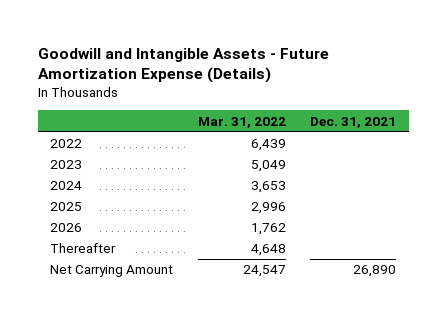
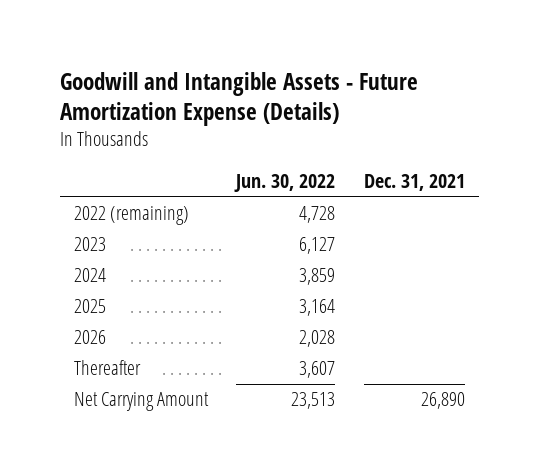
[197,116,286,128] Mar. 31, 2022 -> none
none -> [234,174,336,193] Jun. 30, 2022
[50,139,83,149] 2022 -> [74,206,190,226] 2022 (remaining)

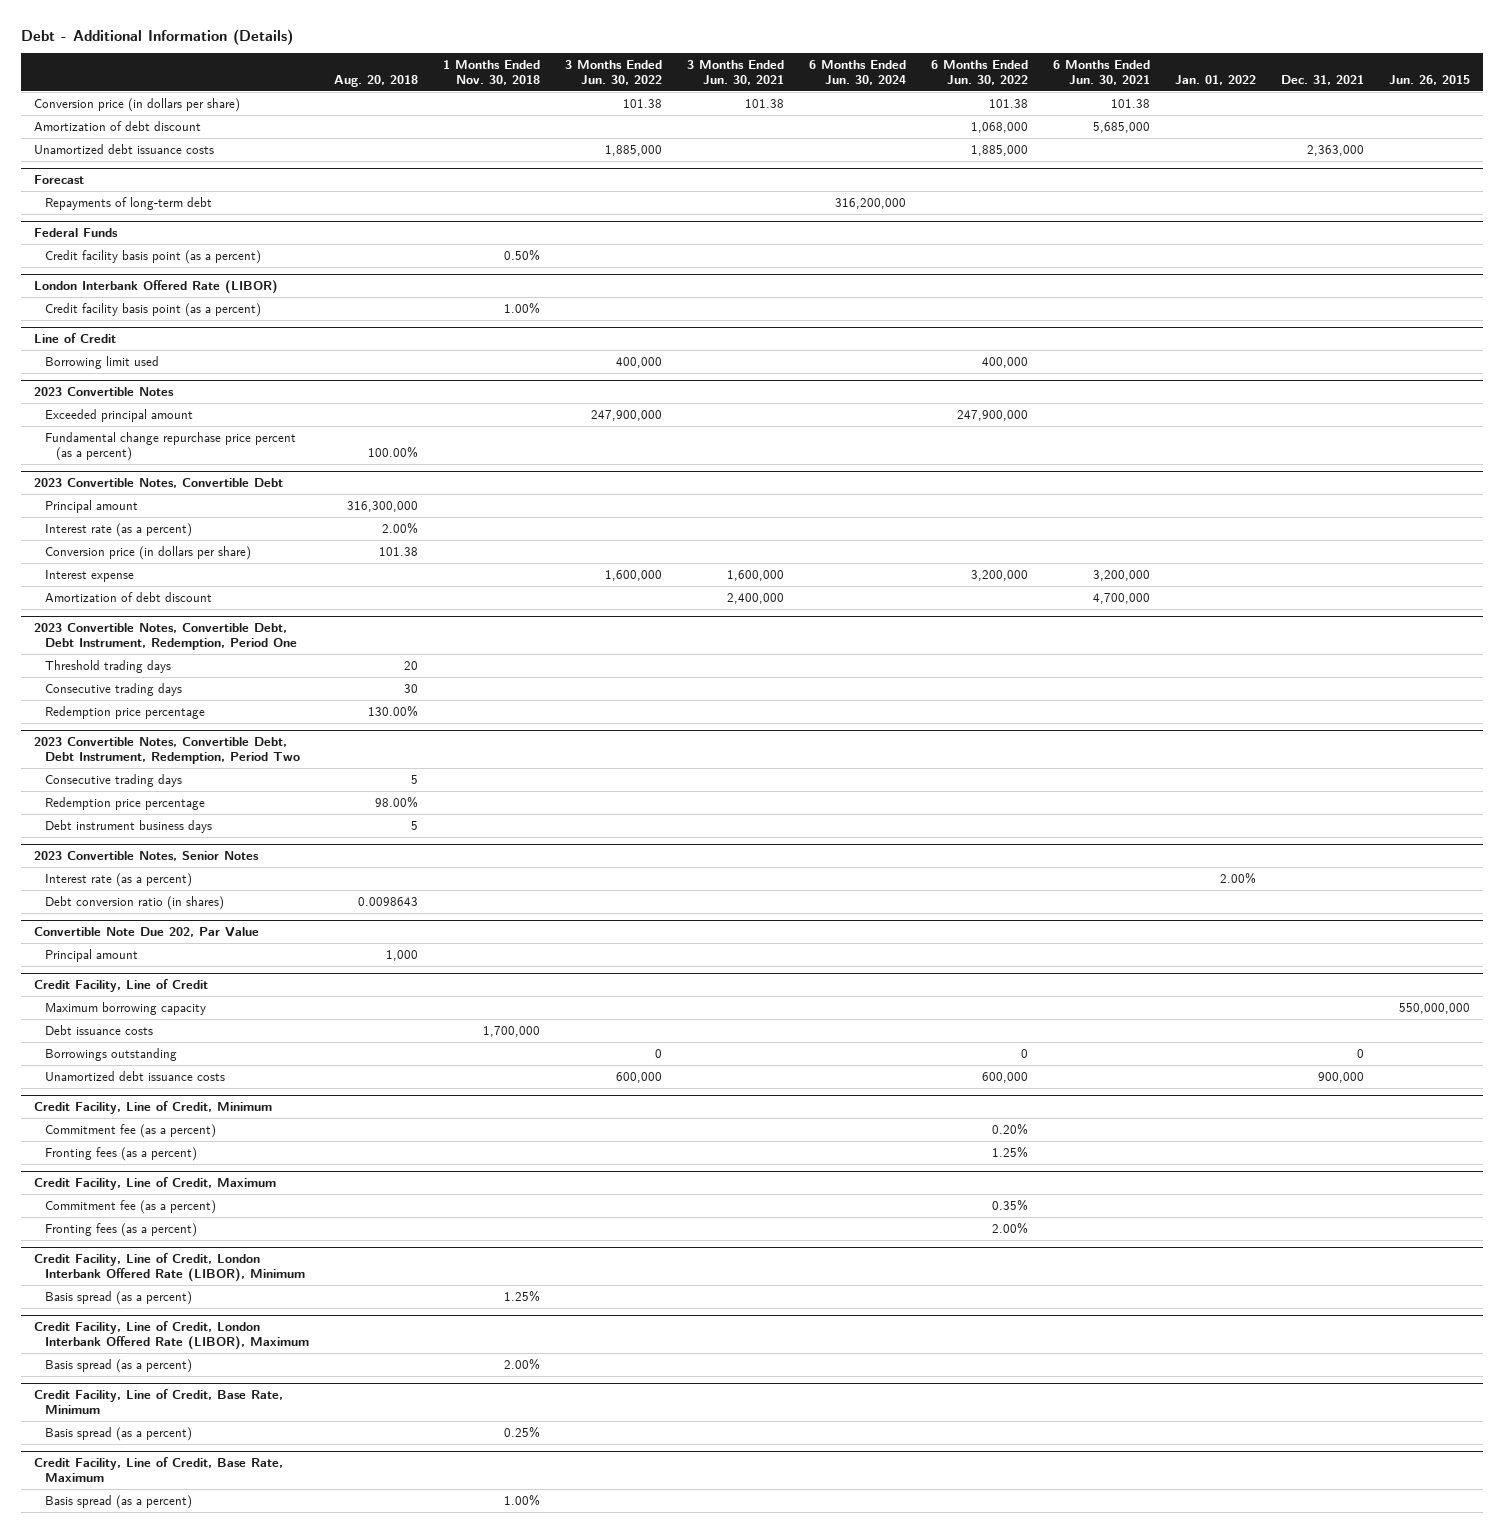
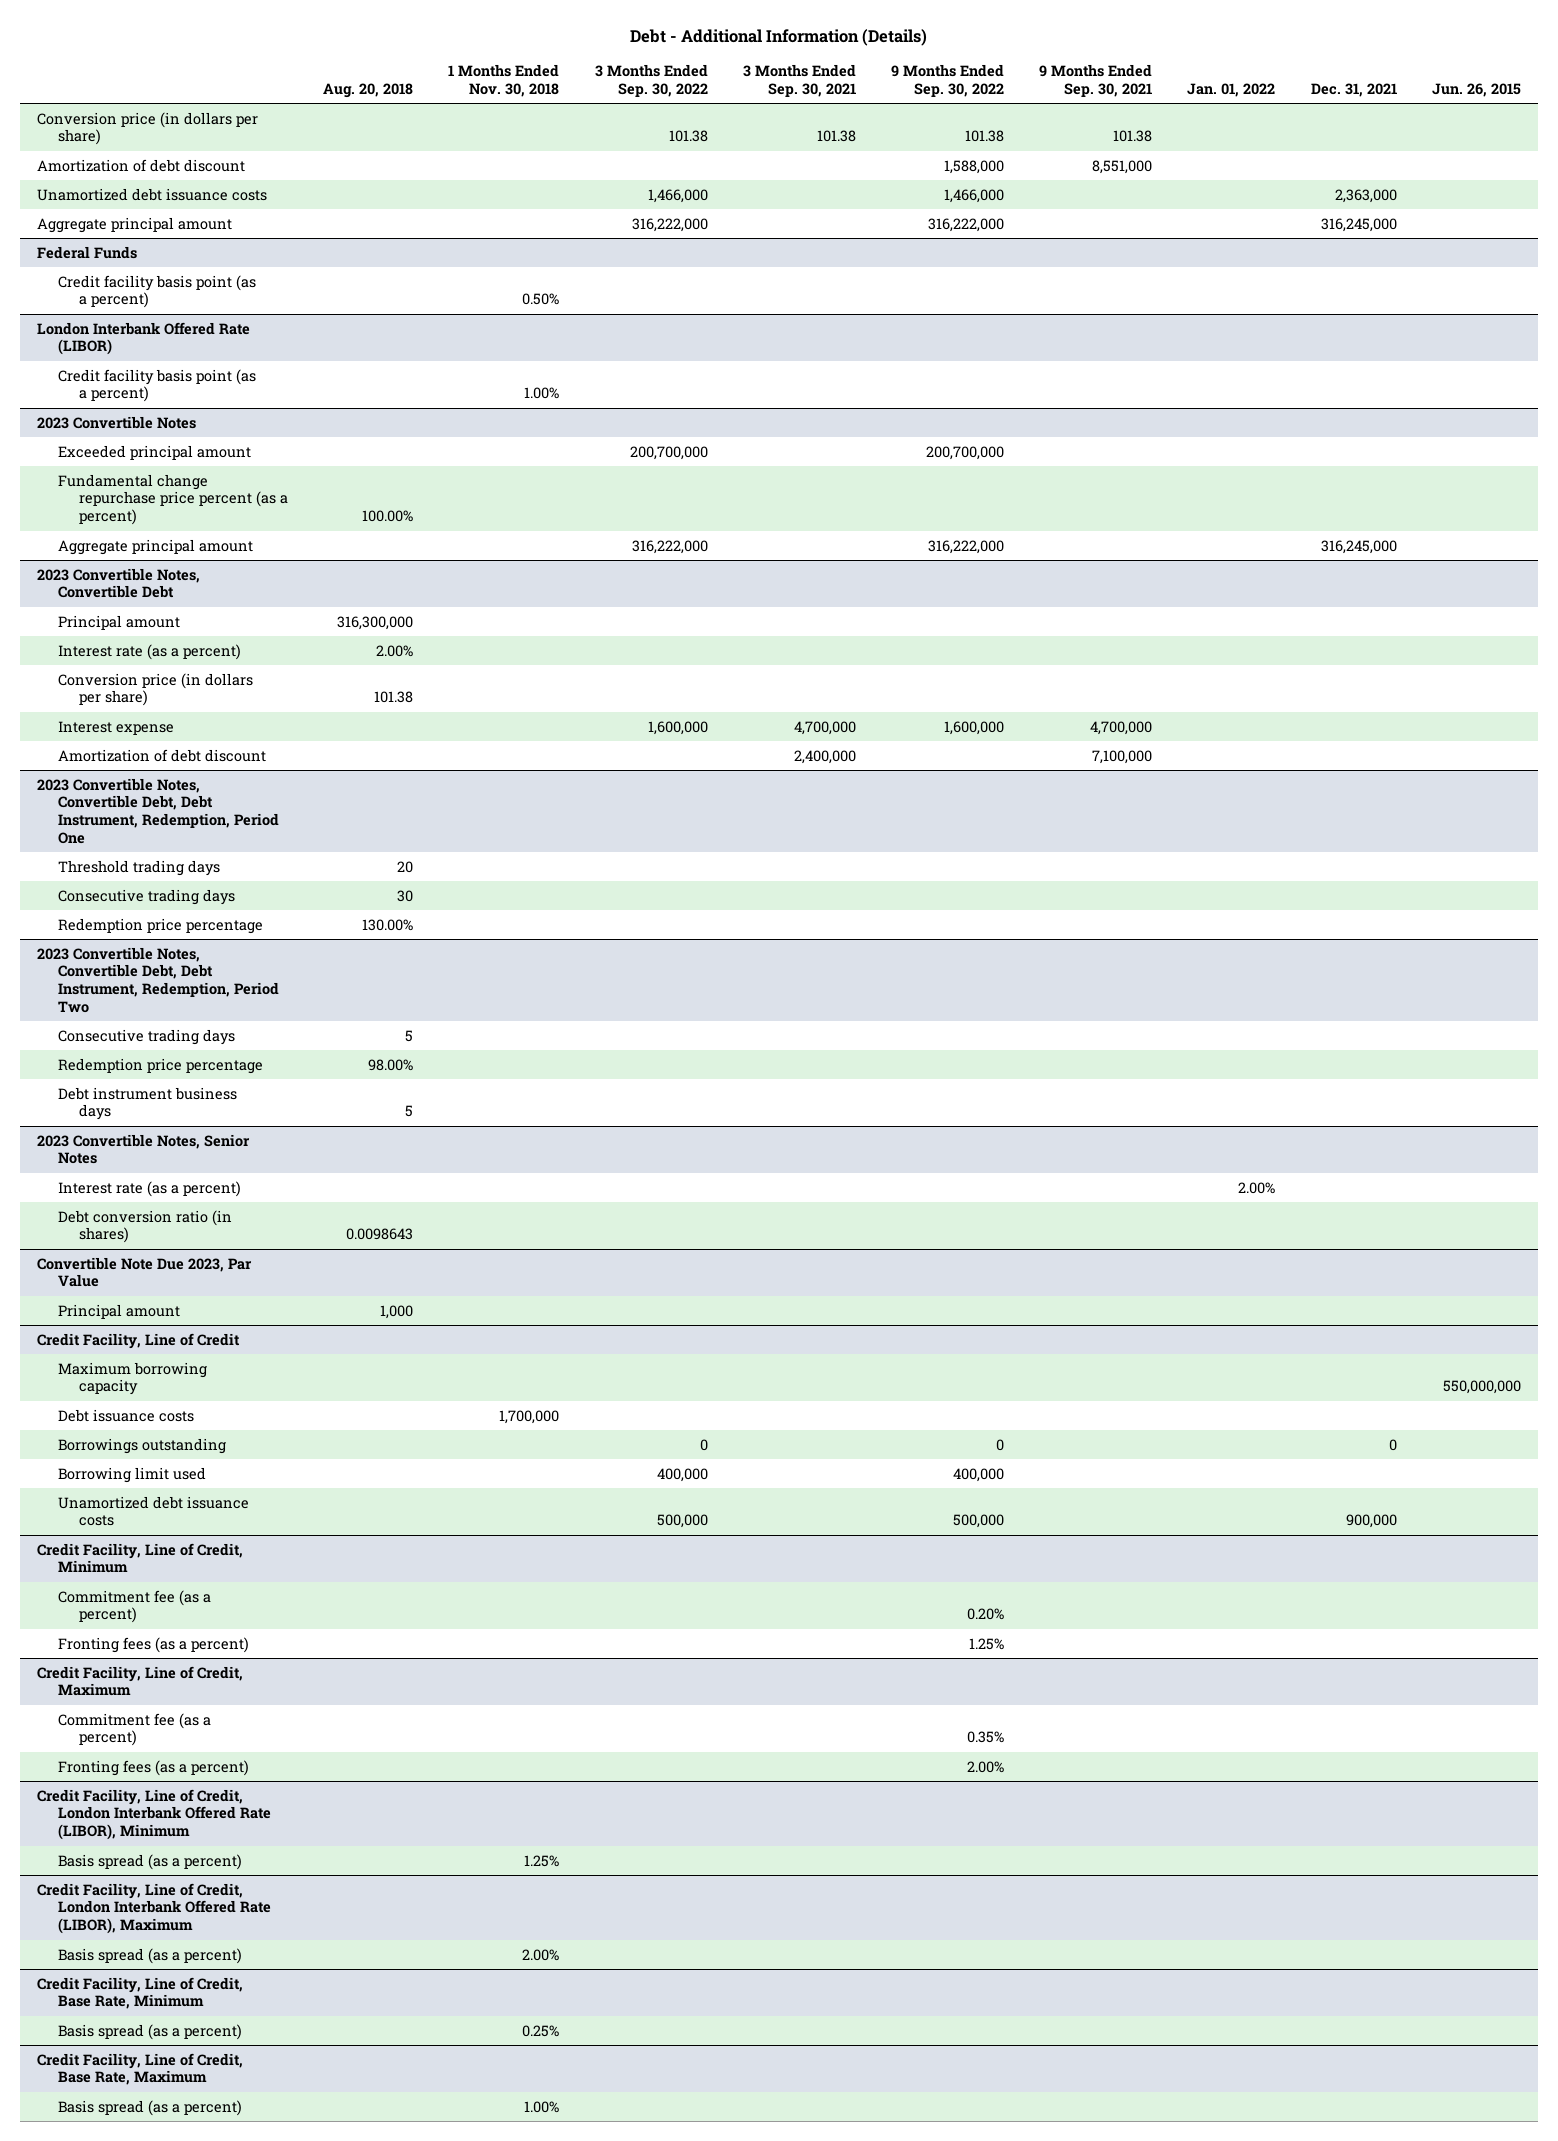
[565,59,663,85] 3 Months Ended Jun. 30, 2022 -> none
[687,59,785,85] 3 Months Ended Jun. 30, 2021 -> none
[809,59,907,85] 6 Months Ended Jun. 30, 2024 -> none
[931,59,1029,85] 6 Months Ended Jun. 30, 2022 -> none
[1053,59,1151,85] 6 Months Ended Jun. 30, 2021 -> none
none -> [594,63,708,97] 3 Months Ended Sep. 30, 2022
none -> [742,63,856,97] 3 Months Ended Sep. 30, 2021
none -> [890,63,1004,97] 9 Months Ended Sep. 30, 2022
none -> [1039,63,1153,97] 9 Months Ended Sep. 30, 2021
[33,175,84,185] Forecast -> none
[44,196,212,210] Repayments of long-term debt -> none
none -> [37,216,233,233] Aggregate principal amount
[33,333,116,344] Line of Credit -> none
[44,355,159,369] Borrowing limit used -> none
none -> [58,538,254,555] Aggregate principal amount
[33,927,259,938] Convertible Note Due 202, Par Value -> [37,1256,253,1288] Convertible Note Due 2023, Par Value
none -> [58,1466,207,1483] Borrowing limit used

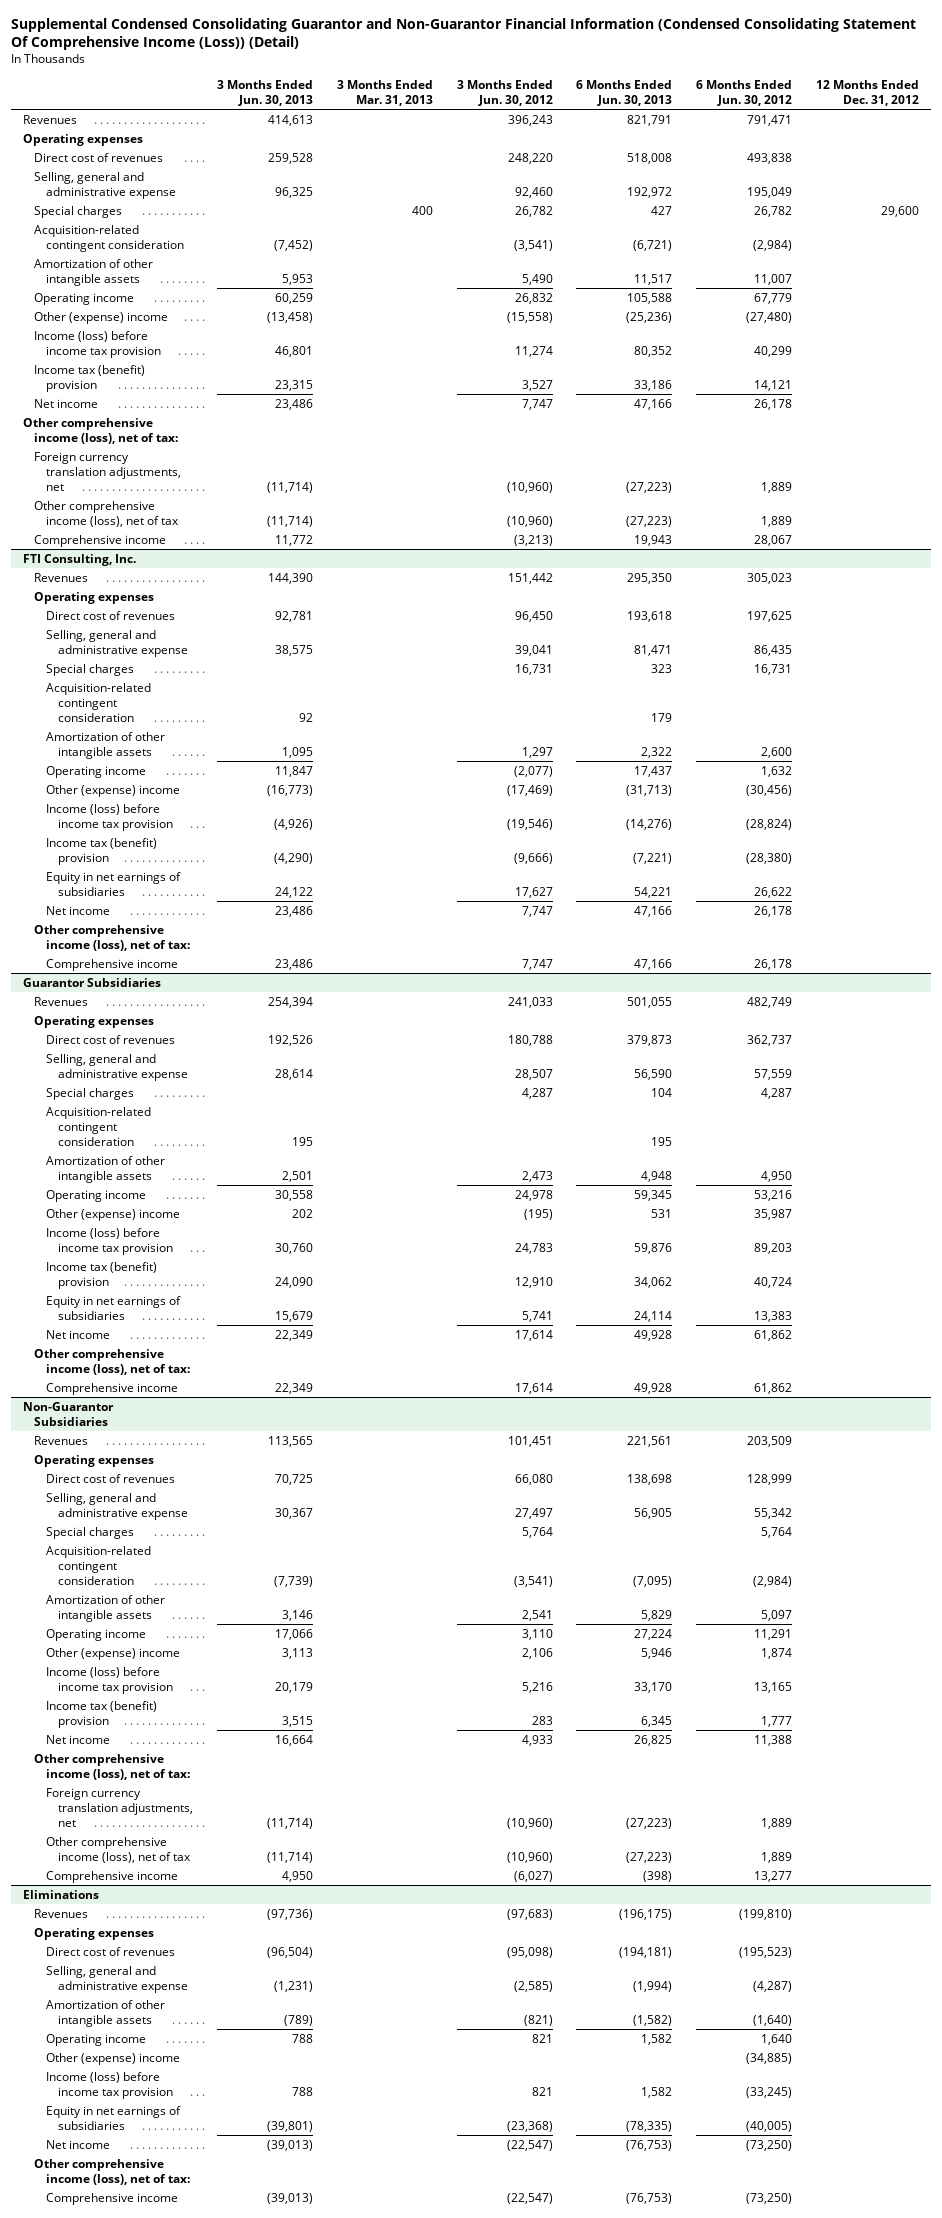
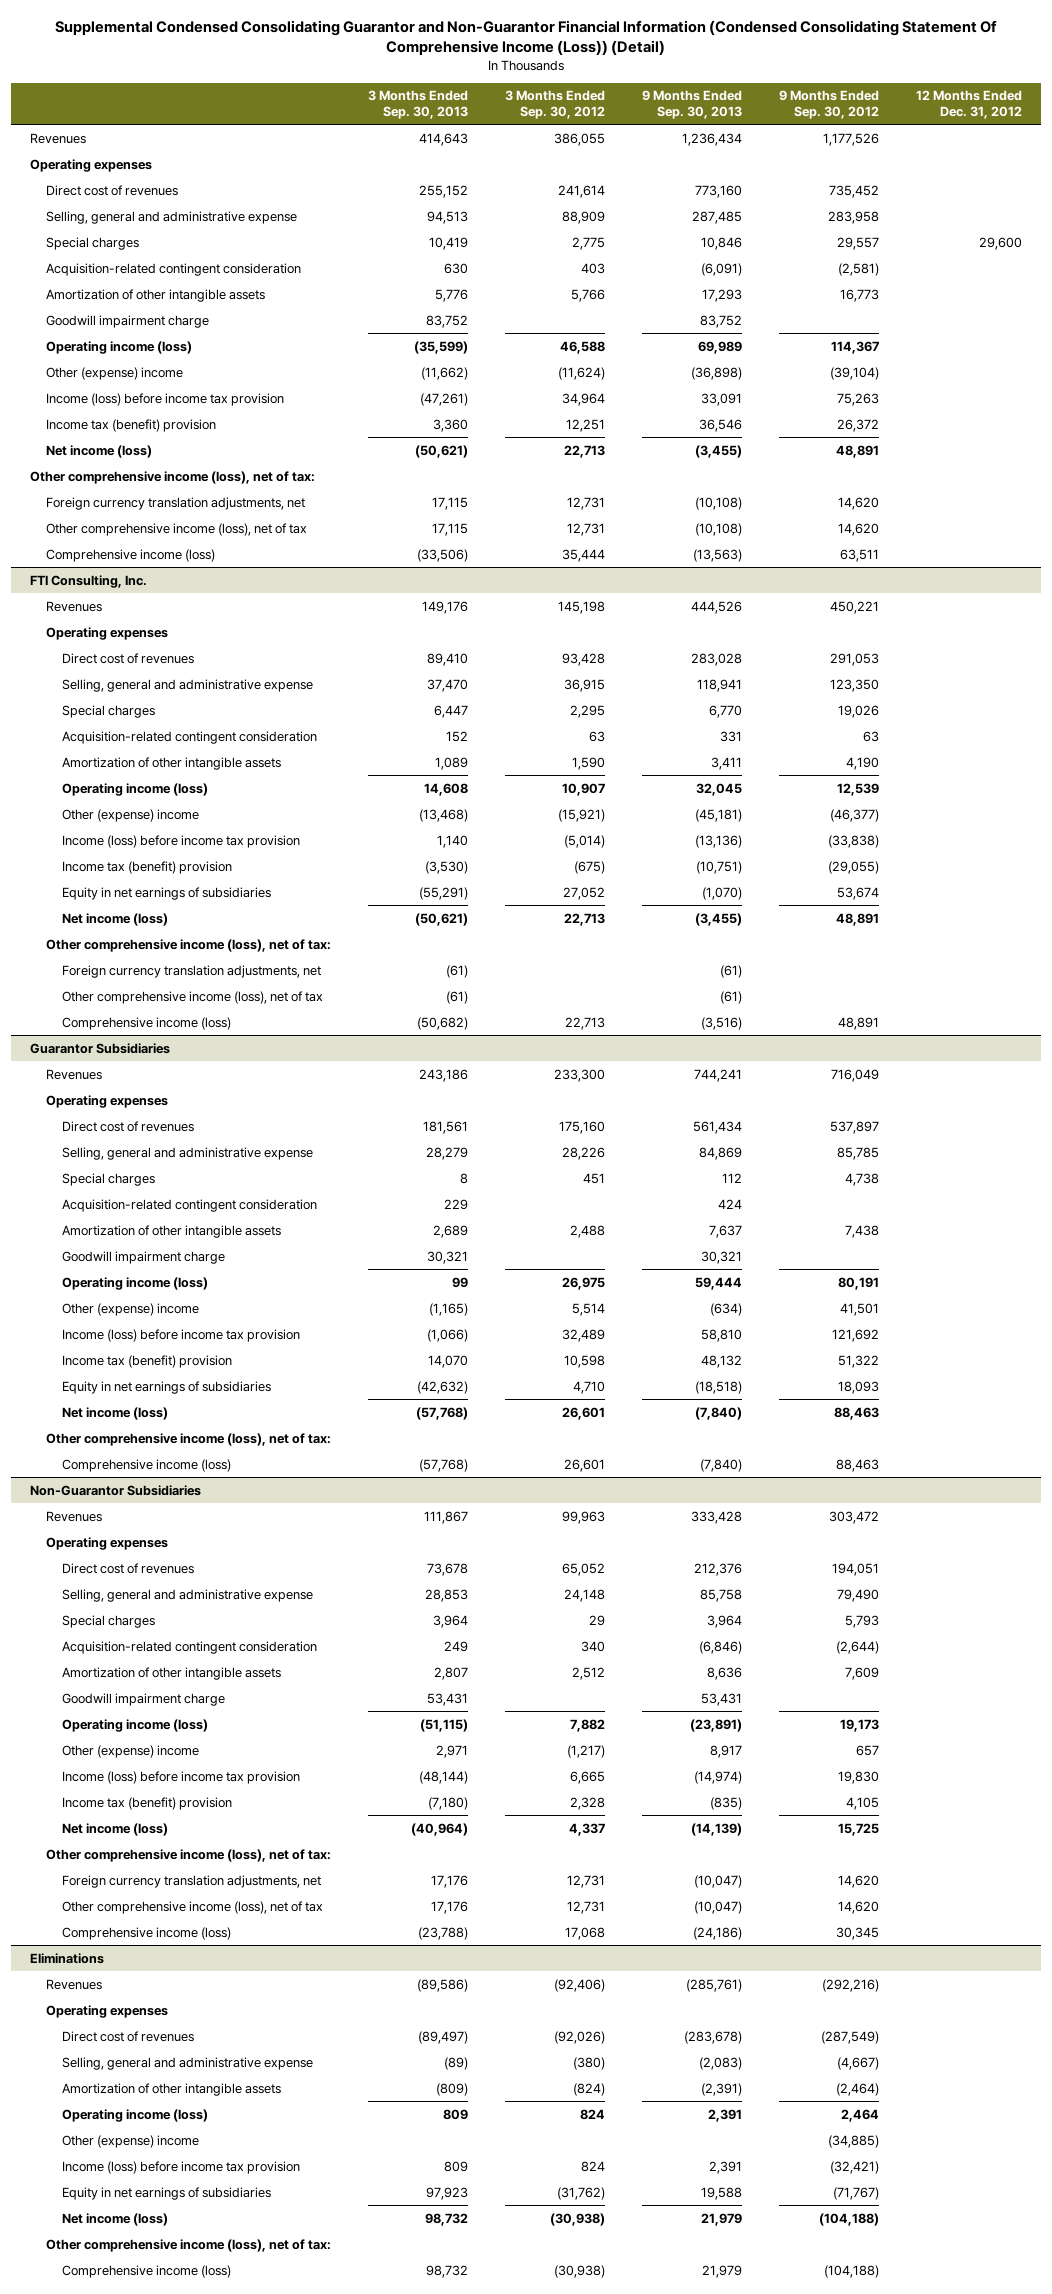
[216,79,313,106] 3 Months Ended Jun. 30, 2013 -> none
[336,79,433,106] 3 Months Ended Mar. 31, 2013 -> none
[456,79,553,106] 3 Months Ended Jun. 30, 2012 -> none
[576,79,673,106] 6 Months Ended Jun. 30, 2013 -> none
[696,79,793,106] 6 Months Ended Jun. 30, 2012 -> none
none -> [368,90,469,120] 3 Months Ended Sep. 30, 2013
none -> [505,90,606,120] 3 Months Ended Sep. 30, 2012
none -> [642,90,743,120] 9 Months Ended Sep. 30, 2013
none -> [779,90,880,120] 9 Months Ended Sep. 30, 2012
none -> [45,314,209,328] Goodwill impairment charge
[34,292,135,305] Operating income -> [45,340,192,354] Operating income (loss)
[34,398,99,408] Net income -> [45,444,152,458] Net income (loss)
[34,534,167,547] Comprehensive income -> [45,548,215,562] Comprehensive income (loss)
[46,765,147,778] Operating income -> [62,782,209,796] Operating income (loss)
[46,905,111,915] Net income -> [62,912,169,926] Net income (loss)
none -> [62,964,322,978] Foreign currency translation adjustments, net
none -> [62,990,324,1004] Other comprehensive income (loss), net of tax
[46,958,179,971] Comprehensive income -> [62,1016,232,1030] Comprehensive income (loss)
none -> [62,1250,226,1264] Goodwill impairment charge
[46,1189,147,1202] Operating income -> [62,1276,209,1290] Operating income (loss)
[46,1329,111,1339] Net income -> [62,1406,169,1420] Net income (loss)
[46,1382,179,1395] Comprehensive income -> [62,1458,232,1472] Comprehensive income (loss)
none -> [62,1692,226,1706] Goodwill impairment charge
[46,1628,147,1641] Operating income -> [62,1718,209,1732] Operating income (loss)
[46,1734,111,1744] Net income -> [62,1822,169,1836] Net income (loss)
[46,1870,179,1883] Comprehensive income -> [62,1926,232,1940] Comprehensive income (loss)
[46,2033,147,2046] Operating income -> [62,2108,209,2122] Operating income (loss)
[46,2139,111,2149] Net income -> [62,2212,169,2226] Net income (loss)
[46,2192,179,2205] Comprehensive income -> [62,2264,232,2278] Comprehensive income (loss)

